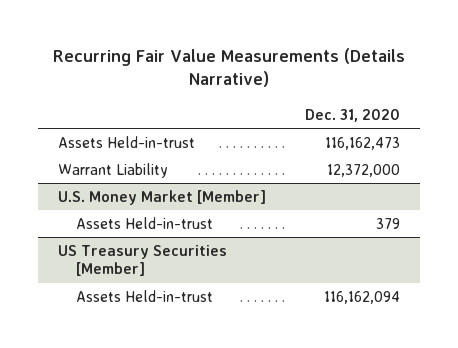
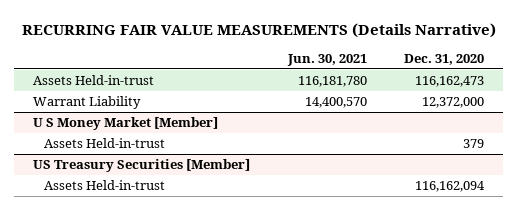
[52,47,405,88] Recurring Fair Value Measurements (Details Narrative) -> [21,22,496,38] RECURRING FAIR VALUE MEASUREMENTS (Details Narrative)
none -> [286,53,367,66] Jun. 30, 2021
[57,189,266,205] U.S. Money Market [Member] -> [33,117,219,131] U S Money Market [Member]

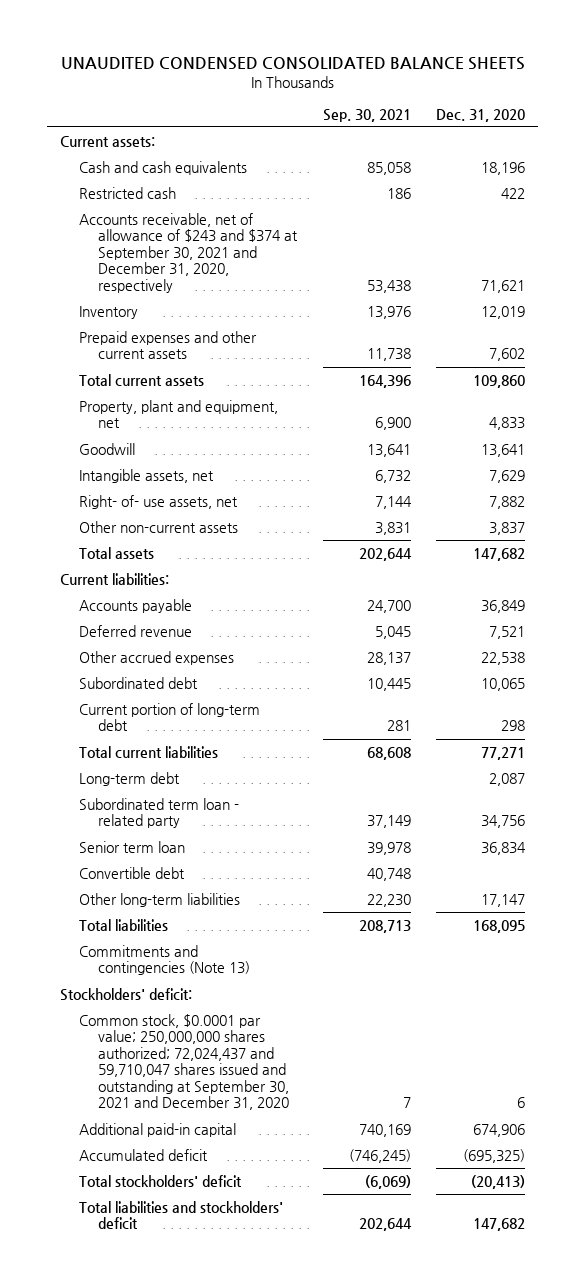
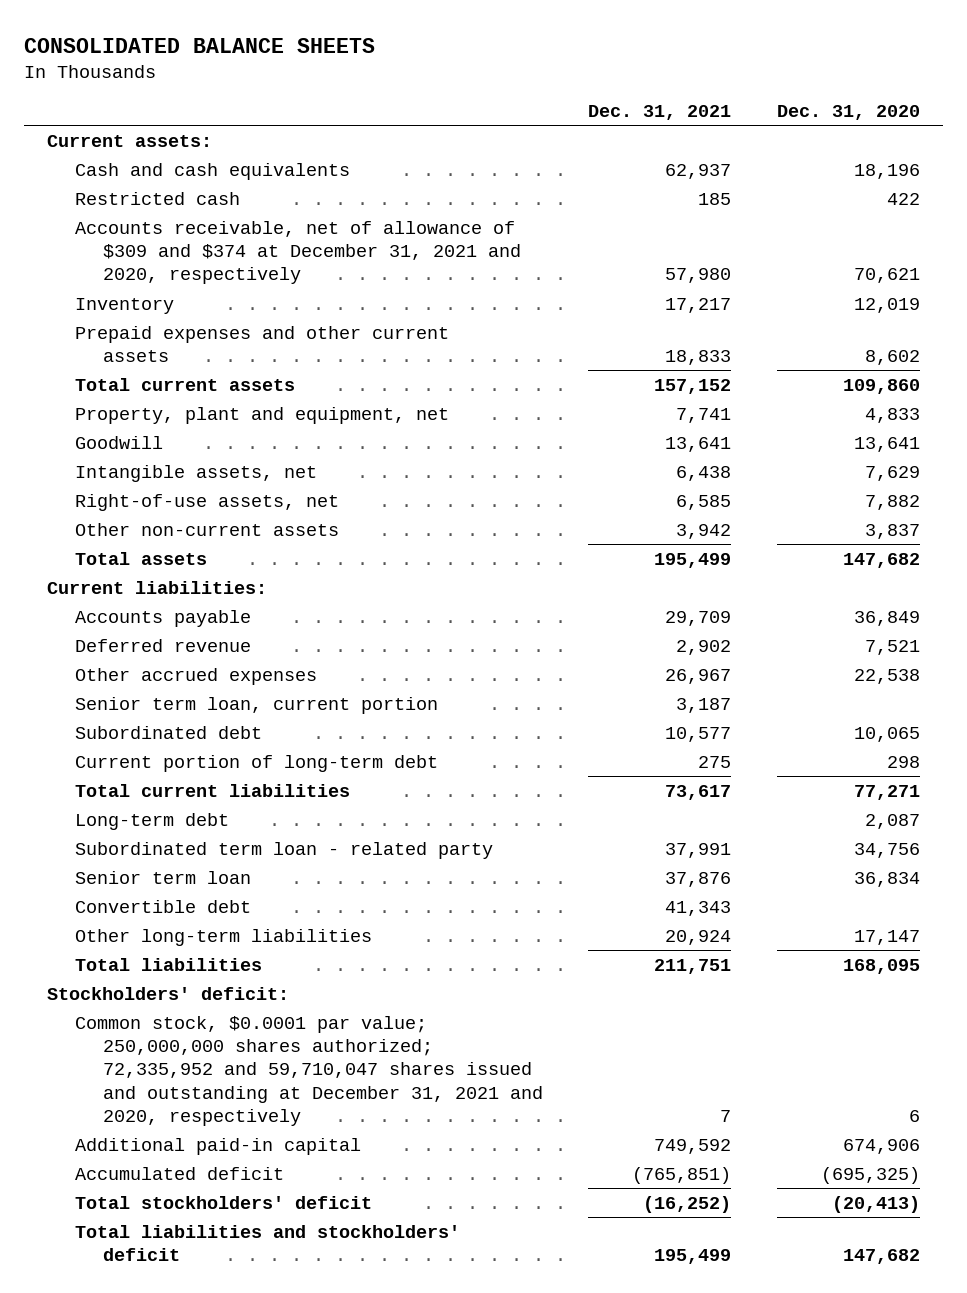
[60,57,525,71] UNAUDITED CONDENSED CONSOLIDATED BALANCE SHEETS -> [23,37,375,53] CONSOLIDATED BALANCE SHEETS
[322,108,411,122] Sep. 30, 2021 -> none
none -> [588,104,732,120] Dec. 31, 2021
[79,213,299,293] Accounts receivable, net of allowance of $243 and $374 at September 30, 2021 and December 31, 2020, respectively -> [74,220,521,285] Accounts receivable, net of allowance of $309 and $374 at December 31, 2021 and 2020, respectively
[481,279,526,293] 71,621 -> [854,268,921,284] 70,621
[489,348,526,362] 7,602 -> [865,349,921,365] 8,602
[79,495,239,510] Right- of- use assets, net -> [74,493,339,511] Right-of-use assets, net
none -> [74,696,438,714] Senior term loan, current portion
[79,945,251,976] Commitments and contingencies (Note 13) -> none
[79,1014,290,1111] Common stock, $0.0001 par value; 250,000,000 shares authorized; 72,024,437 and 59,710,047 shares issued and outstanding at September 30, 2021 and December 31, 2020 -> [74,1015,543,1127] Common stock, $0.0001 par value; 250,000,000 shares authorized; 72,335,952 and 59,710,047 shares issued and outstanding at December 31, 2021 and 2020, respectively

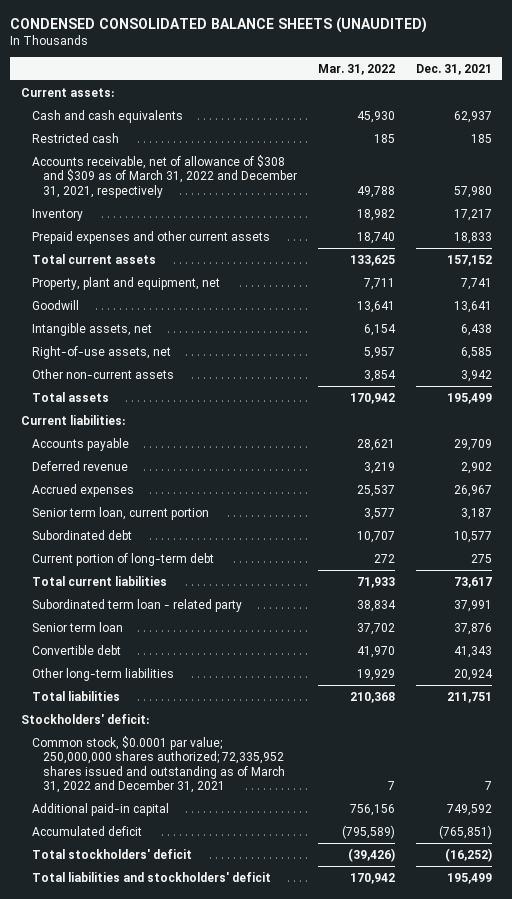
[23,37,375,53] CONSOLIDATED BALANCE SHEETS -> [10,16,428,33] CONDENSED CONSOLIDATED BALANCE SHEETS (UNAUDITED)
[777,104,921,120] Dec. 31, 2020 -> none
none -> [317,63,395,75] Mar. 31, 2022
[74,220,521,285] Accounts receivable, net of allowance of $309 and $374 at December 31, 2021 and 2020, respectively -> [31,154,298,198] Accounts receivable, net of allowance of $308 and $309 as of March 31, 2022 and December 31, 2021, respectively
[74,667,317,685] Other accrued expenses -> [31,483,134,497] Accrued expenses
[74,812,229,830] Long-term debt -> none
[74,1015,543,1127] Common stock, $0.0001 par value; 250,000,000 shares authorized; 72,335,952 and 59,710,047 shares issued and outstanding at December 31, 2021 and 2020, respectively -> [31,735,286,794] Common stock, $0.0001 par value; 250,000,000 shares authorized; 72,335,952 shares issued and outstanding as of March 31, 2022 and December 31, 2021

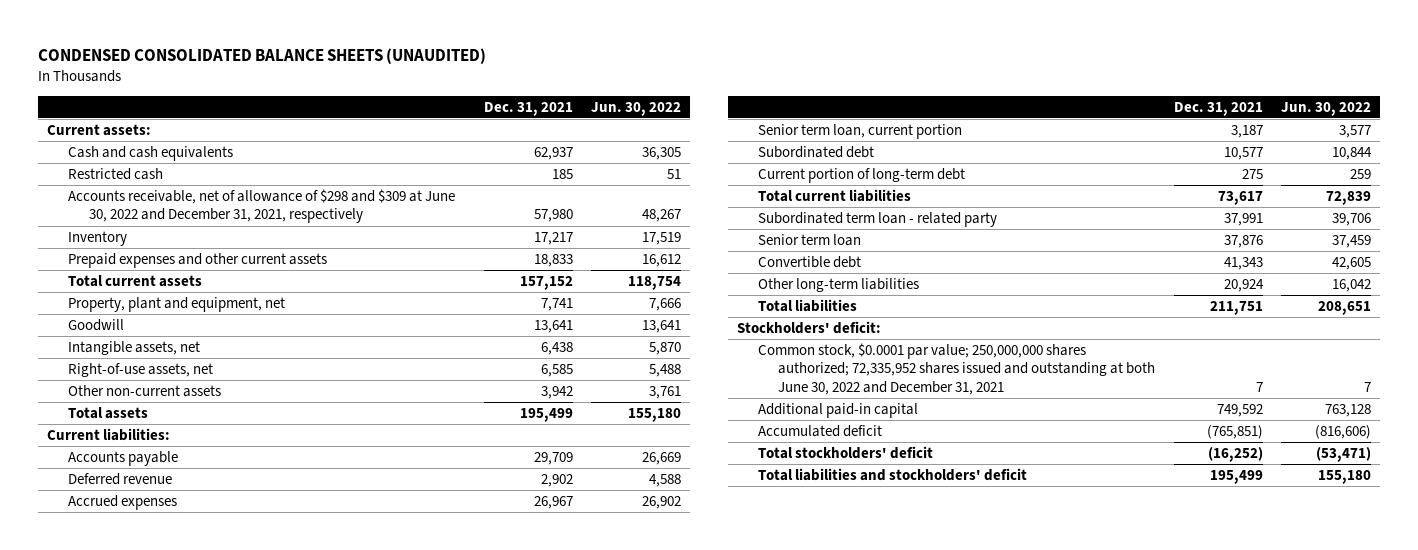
[317,63,395,75] Mar. 31, 2022 -> none
none -> [591,101,682,116] Jun. 30, 2022
[31,154,298,198] Accounts receivable, net of allowance of $308 and $309 as of March 31, 2022 and December 31, 2021, respectively -> [67,188,455,224] Accounts receivable, net of allowance of $298 and $309 at June 30, 2022 and December 31, 2021, respectively
[31,735,286,794] Common stock, $0.0001 par value; 250,000,000 shares authorized; 72,335,952 shares issued and outstanding as of March 31, 2022 and December 31, 2021 -> [757,342,1156,395] Common stock, $0.0001 par value; 250,000,000 shares authorized; 72,335,952 shares issued and outstanding at both June 30, 2022 and December 31, 2021

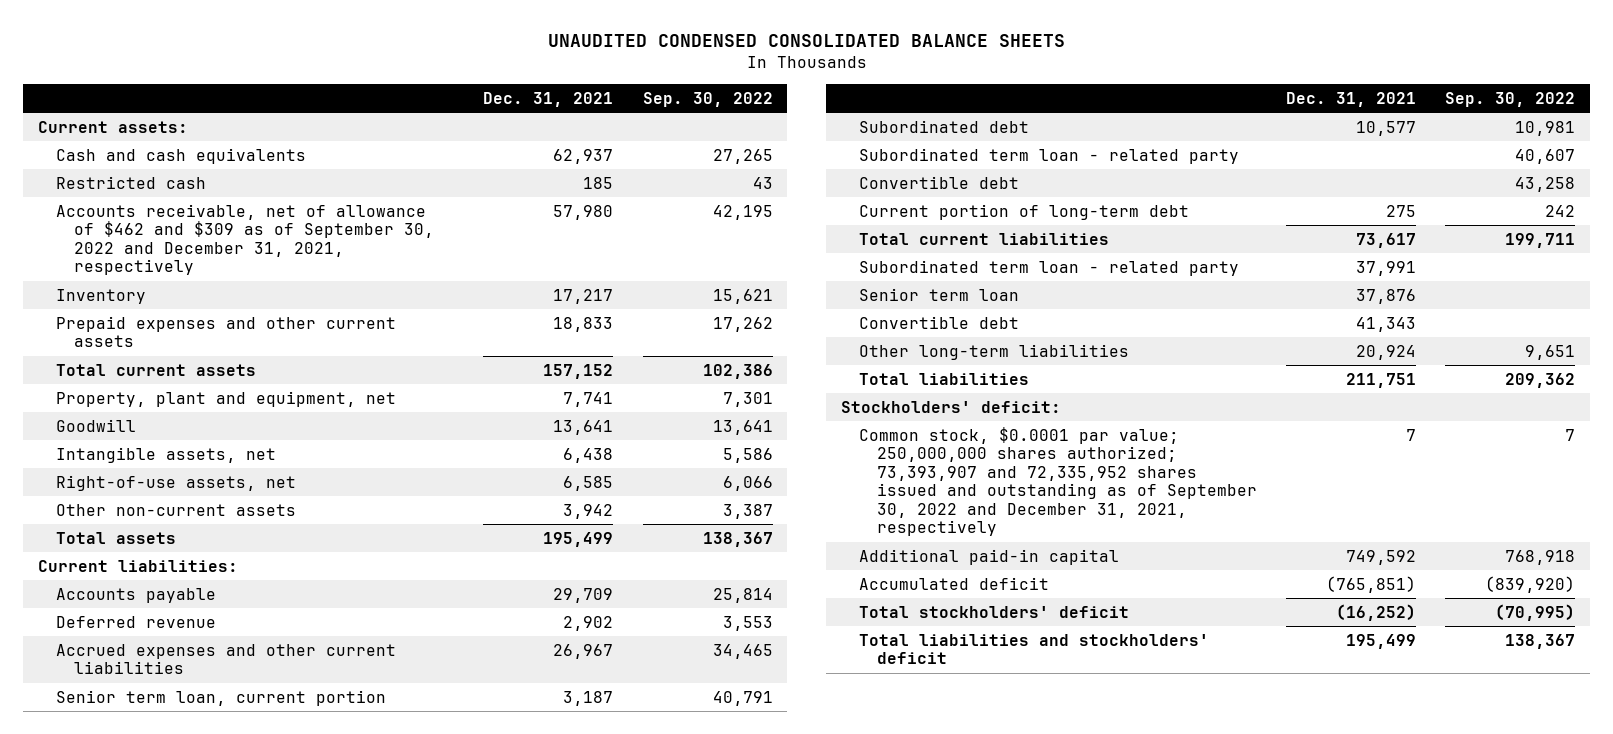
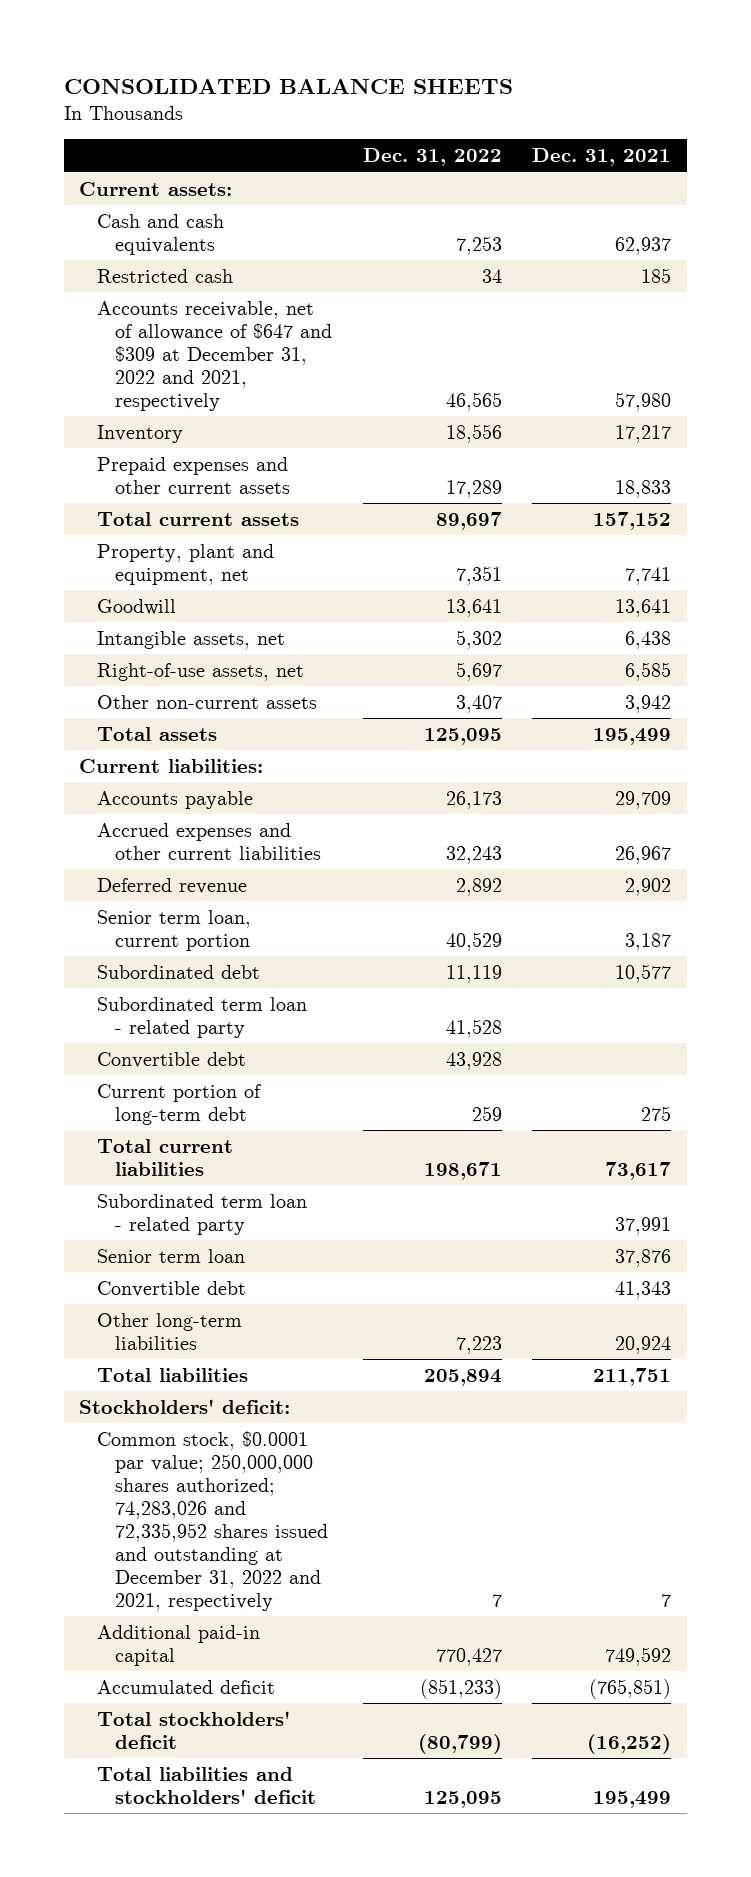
[547,34,1065,48] UNAUDITED CONDENSED CONSOLIDATED BALANCE SHEETS -> [64,79,514,95] CONSOLIDATED BALANCE SHEETS
[642,91,773,107] Sep. 30, 2022 -> none
none -> [362,148,502,167] Dec. 31, 2022
[56,203,435,276] Accounts receivable, net of allowance of $462 and $309 as of September 30, 2022 and December 31, 2021, respectively -> [97,300,333,411] Accounts receivable, net of allowance of $647 and $309 at December 31, 2022 and 2021, respectively
[56,615,217,628] Deferred revenue -> [97,877,248,894] Deferred revenue
[858,426,1258,537] Common stock, $0.0001 par value; 250,000,000 shares authorized; 73,393,907 and 72,335,952 shares issued and outstanding as of September 30, 2022 and December 31, 2021, respectively -> [97,1430,329,1611] Common stock, $0.0001 par value; 250,000,000 shares authorized; 74,283,026 and 72,335,952 shares issued and outstanding at December 31, 2022 and 2021, respectively

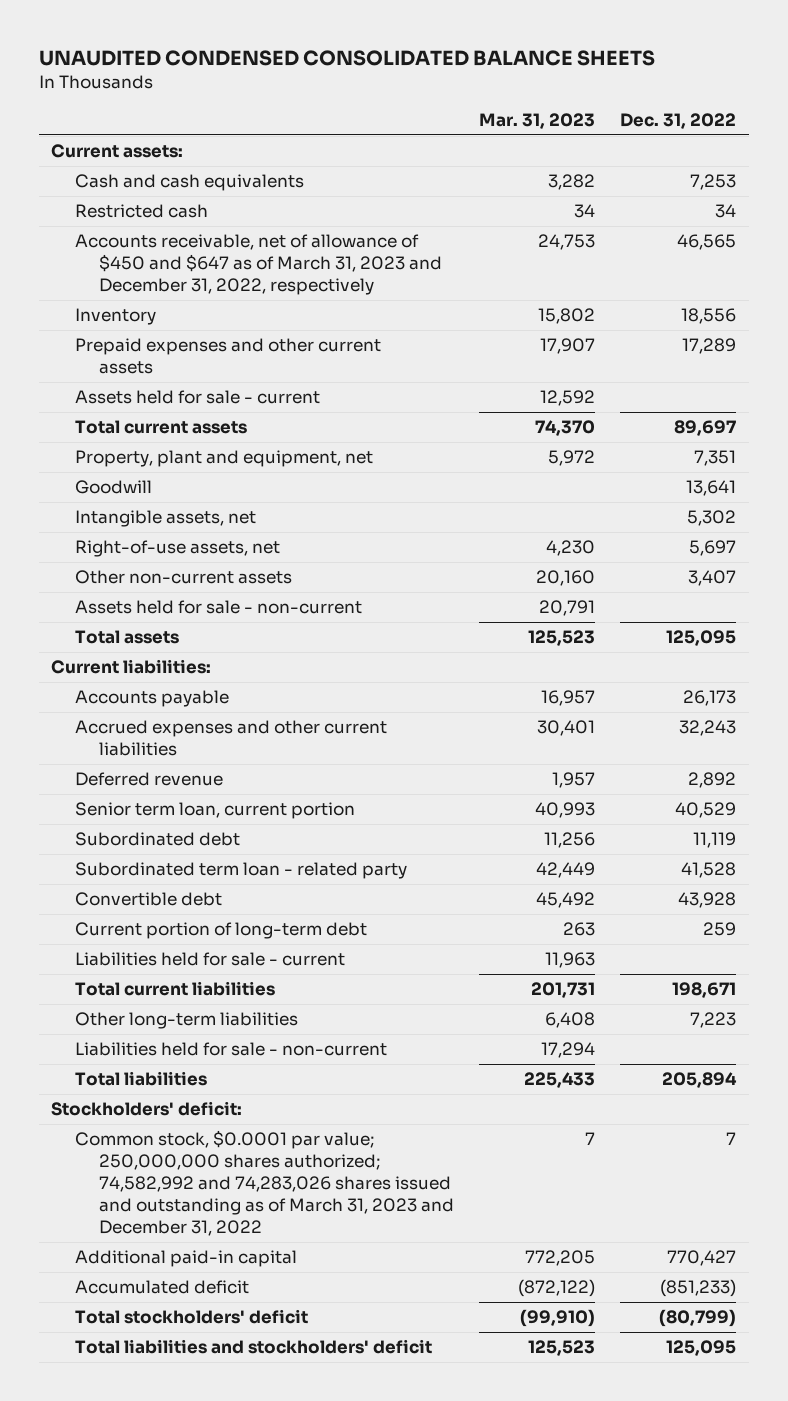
[64,79,514,95] CONSOLIDATED BALANCE SHEETS -> [38,50,655,67] UNAUDITED CONDENSED CONSOLIDATED BALANCE SHEETS
[532,148,672,167] Dec. 31, 2021 -> none
none -> [479,113,596,130] Mar. 31, 2023
[97,300,333,411] Accounts receivable, net of allowance of $647 and $309 at December 31, 2022 and 2021, respectively -> [75,234,442,296] Accounts receivable, net of allowance of $450 and $647 as of March 31, 2023 and December 31, 2022, respectively
none -> [75,390,321,405] Assets held for sale - current
none -> [75,600,363,615] Assets held for sale - non-current
none -> [75,952,346,967] Liabilities held for sale - current
[97,1193,308,1235] Subordinated term loan - related party -> none
[97,1248,246,1263] Senior term loan -> none
[97,1280,247,1297] Convertible debt -> none
none -> [75,1042,388,1057] Liabilities held for sale - non-current
[97,1430,329,1611] Common stock, $0.0001 par value; 250,000,000 shares authorized; 74,283,026 and 72,335,952 shares issued and outstanding at December 31, 2022 and 2021, respectively -> [75,1130,454,1237] Common stock, $0.0001 par value; 250,000,000 shares authorized; 74,582,992 and 74,283,026 shares issued and outstanding as of March 31, 2023 and December 31, 2022

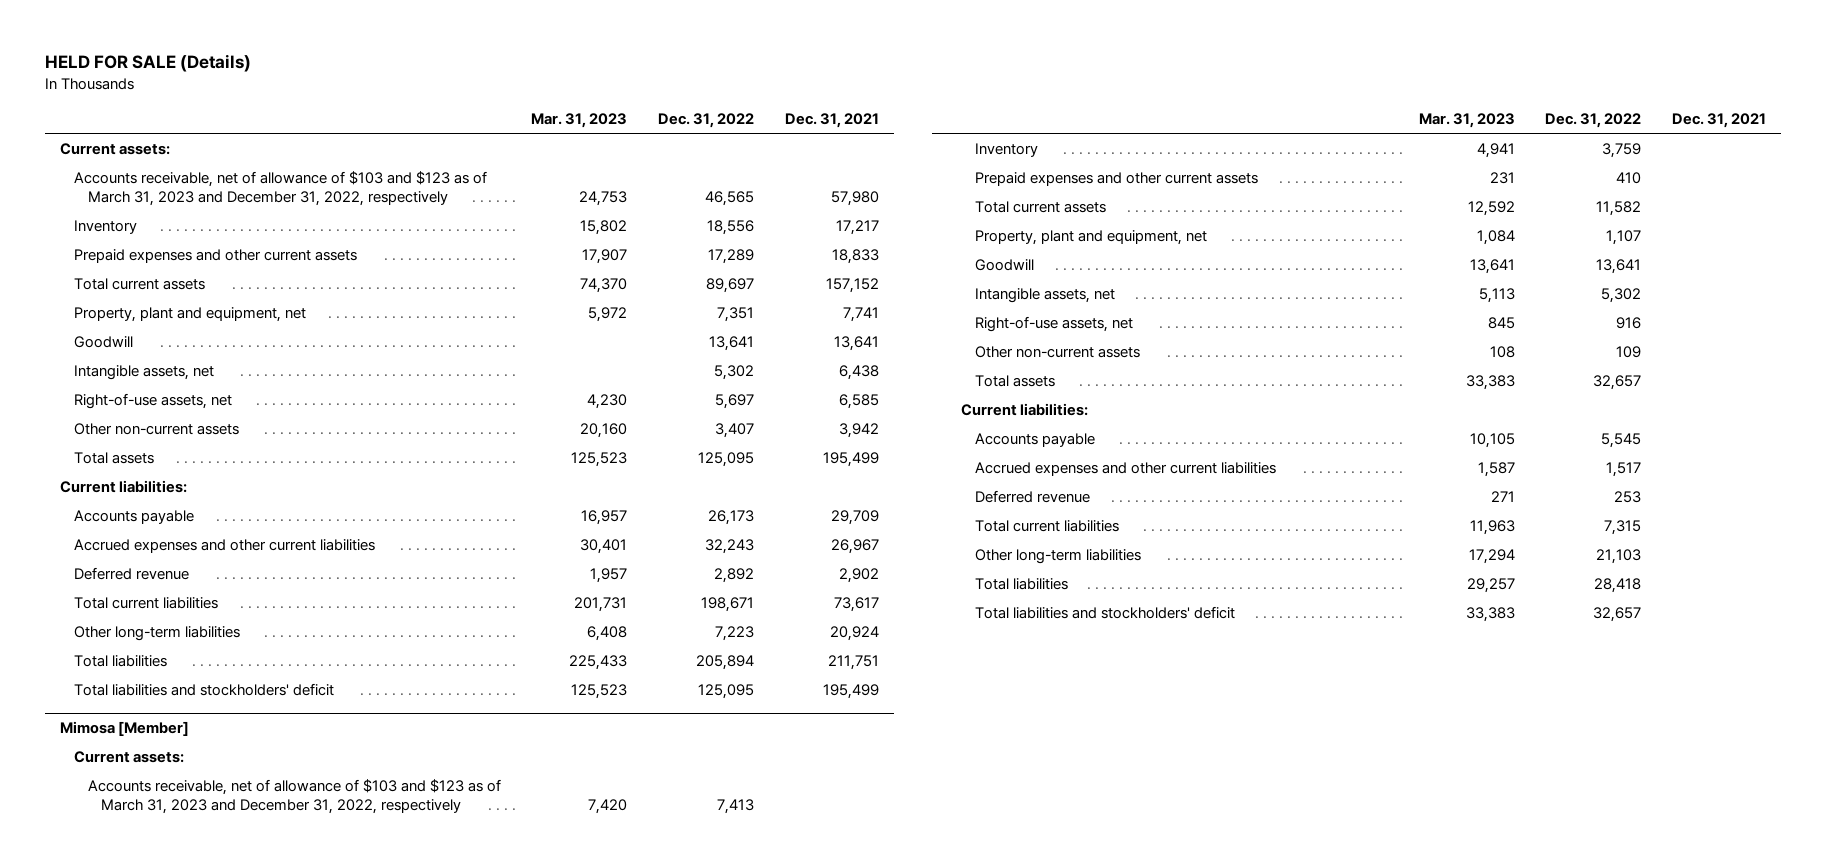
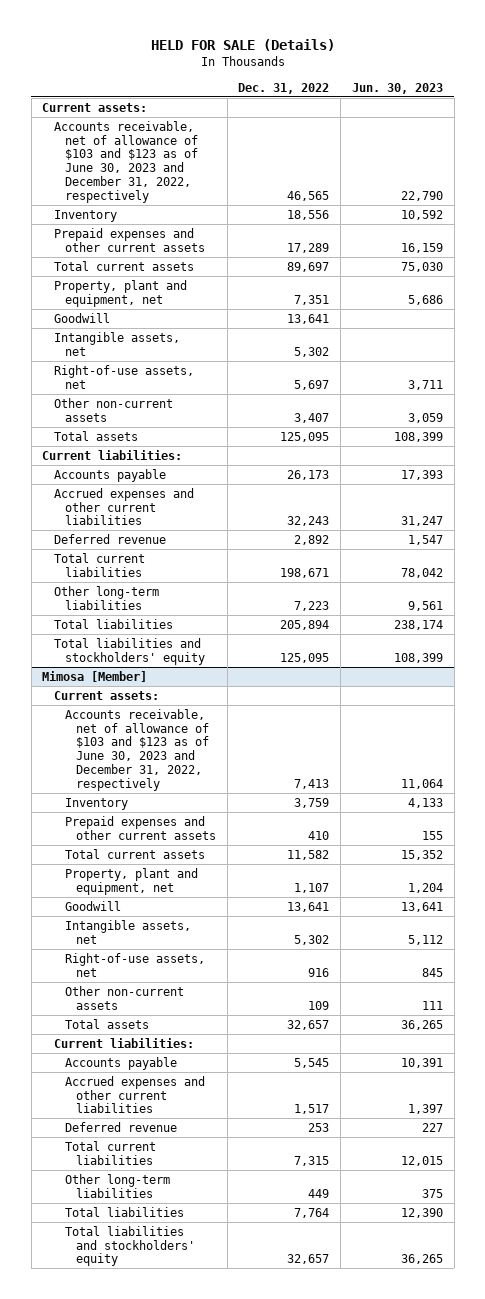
[531,112,628,128] Mar. 31, 2023 -> none
[784,112,879,128] Dec. 31, 2021 -> none
none -> [351,82,443,94] Jun. 30, 2023
[73,170,487,206] Accounts receivable, net of allowance of $103 and $123 as of March 31, 2023 and December 31, 2022, respectively -> [53,120,198,203] Accounts receivable, net of allowance of $103 and $123 as of June 30, 2023 and December 31, 2022, respectively
[73,682,334,696] Total liabilities and stockholders' deficit -> [53,637,205,665] Total liabilities and stockholders' equity
[87,778,501,814] Accounts receivable, net of allowance of $103 and $123 as of March 31, 2023 and December 31, 2022, respectively -> [64,708,209,791] Accounts receivable, net of allowance of $103 and $123 as of June 30, 2023 and December 31, 2022, respectively
[1596,548,1642,564] 21,103 -> [308,1188,330,1198] 449
[1594,577,1642,593] 28,418 -> [294,1207,330,1218] 7,764
[974,605,1235,619] Total liabilities and stockholders' deficit -> [64,1225,195,1267] Total liabilities and stockholders' equity

